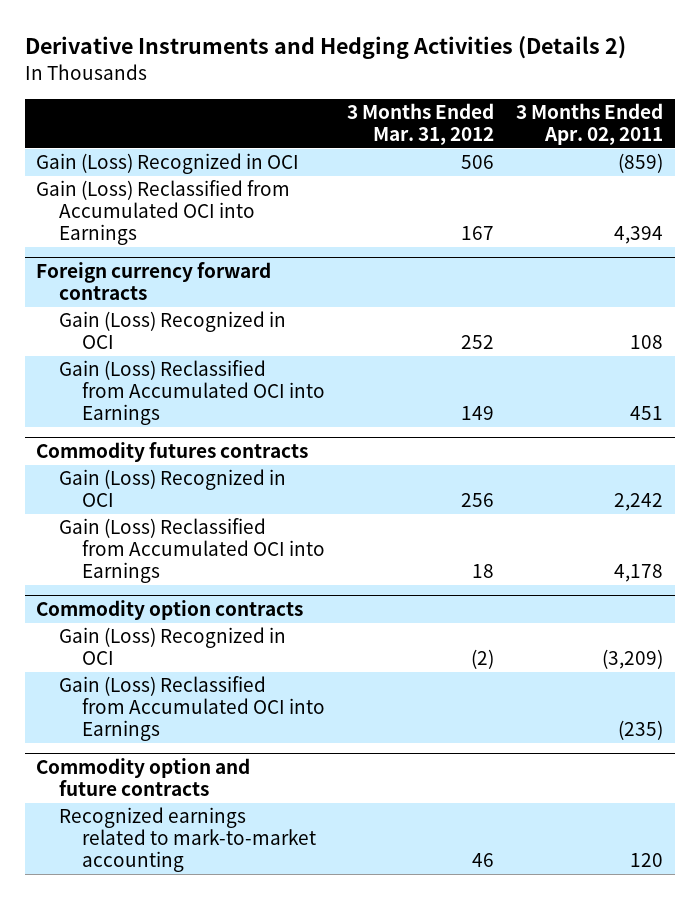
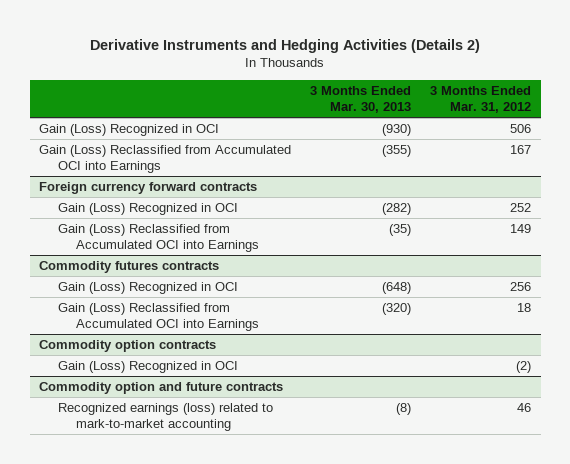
[516,103,664,146] 3 Months Ended Apr. 02, 2011 -> none
none -> [310,85,412,113] 3 Months Ended Mar. 30, 2013
[58,676,325,742] Gain (Loss) Reclassified from Accumulated OCI into Earnings -> none
[58,807,316,873] Recognized earnings related to mark-to-market accounting -> [57,402,273,432] Recognized earnings (loss) related to mark-to-market accounting

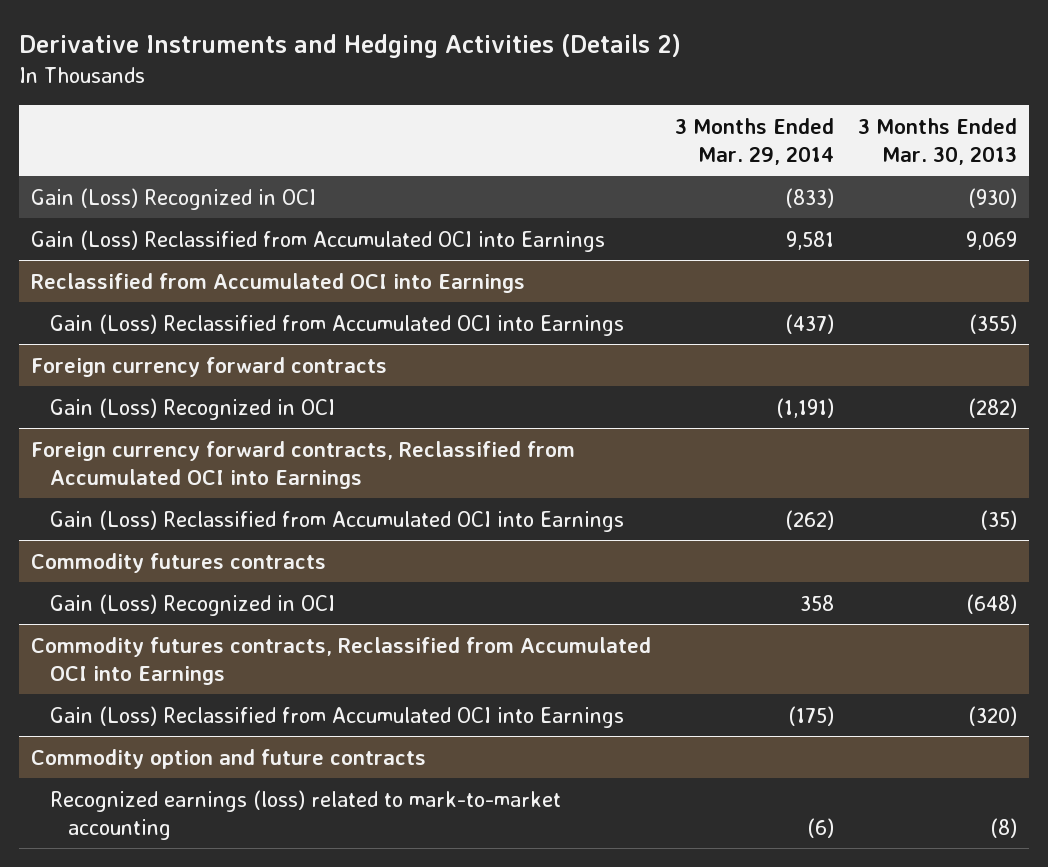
[430,85,532,113] 3 Months Ended Mar. 31, 2012 -> none
none -> [674,117,834,165] 3 Months Ended Mar. 29, 2014
none -> [31,229,606,252] Gain (Loss) Reclassified from Accumulated OCI into Earnings
none -> [31,272,526,293] Reclassified from Accumulated OCI into Earnings
none -> [31,440,576,489] Foreign currency forward contracts, Reclassified from Accumulated OCI into Earnings
none -> [31,636,652,685] Commodity futures contracts, Reclassified from Accumulated OCI into Earnings
[39,339,217,352] Commodity option contracts -> none
[57,360,238,373] Gain (Loss) Recognized in OCI -> none

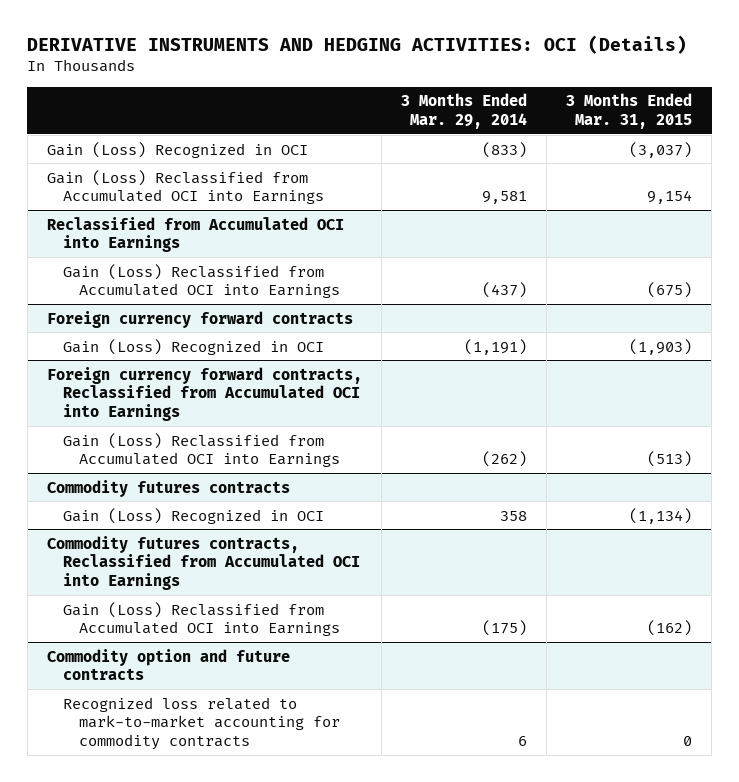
[19,34,682,59] Derivative Instruments and Hedging Activities (Details 2) -> [27,34,688,54] DERIVATIVE INSTRUMENTS AND HEDGING ACTIVITIES: OCI (Details)
[857,117,1017,165] 3 Months Ended Mar. 30, 2013 -> none
none -> [566,93,693,129] 3 Months Ended Mar. 31, 2015
[49,789,561,840] Recognized earnings (loss) related to mark-to-market accounting -> [62,696,341,750] Recognized loss related to mark-to-market accounting for commodity contracts
[806,817,834,838] (6) -> [518,735,528,746] 6

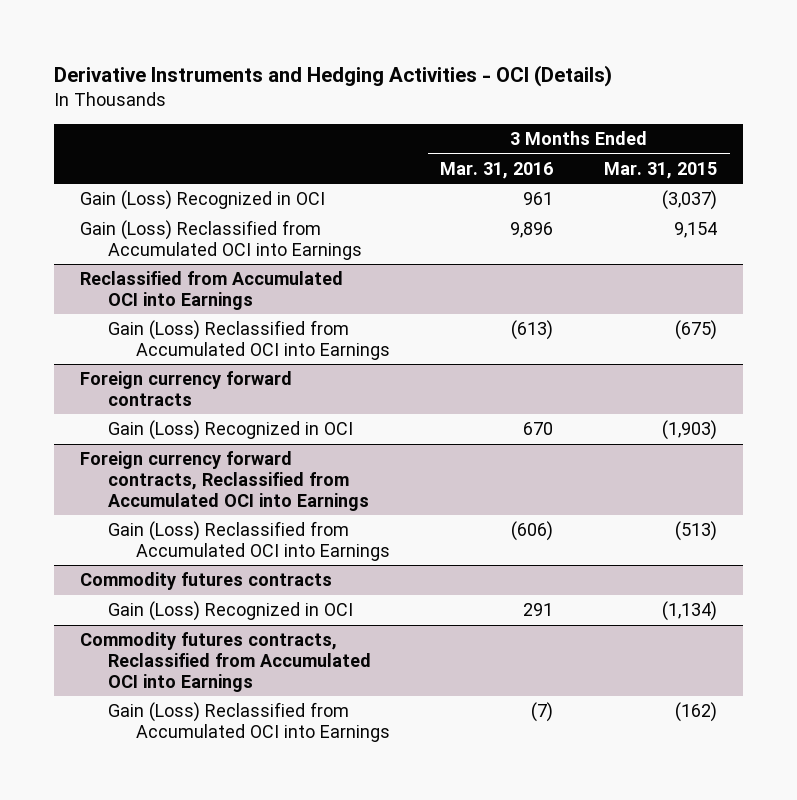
[27,34,688,54] DERIVATIVE INSTRUMENTS AND HEDGING ACTIVITIES: OCI (Details) -> [54,65,613,88] Derivative Instruments and Hedging Activities - OCI (Details)
[401,93,528,129] 3 Months Ended Mar. 29, 2014 -> none
none -> [440,161,554,179] Mar. 31, 2016
[46,648,290,681] Commodity option and future contracts -> none
[62,696,341,750] Recognized loss related to mark-to-market accounting for commodity contracts -> none

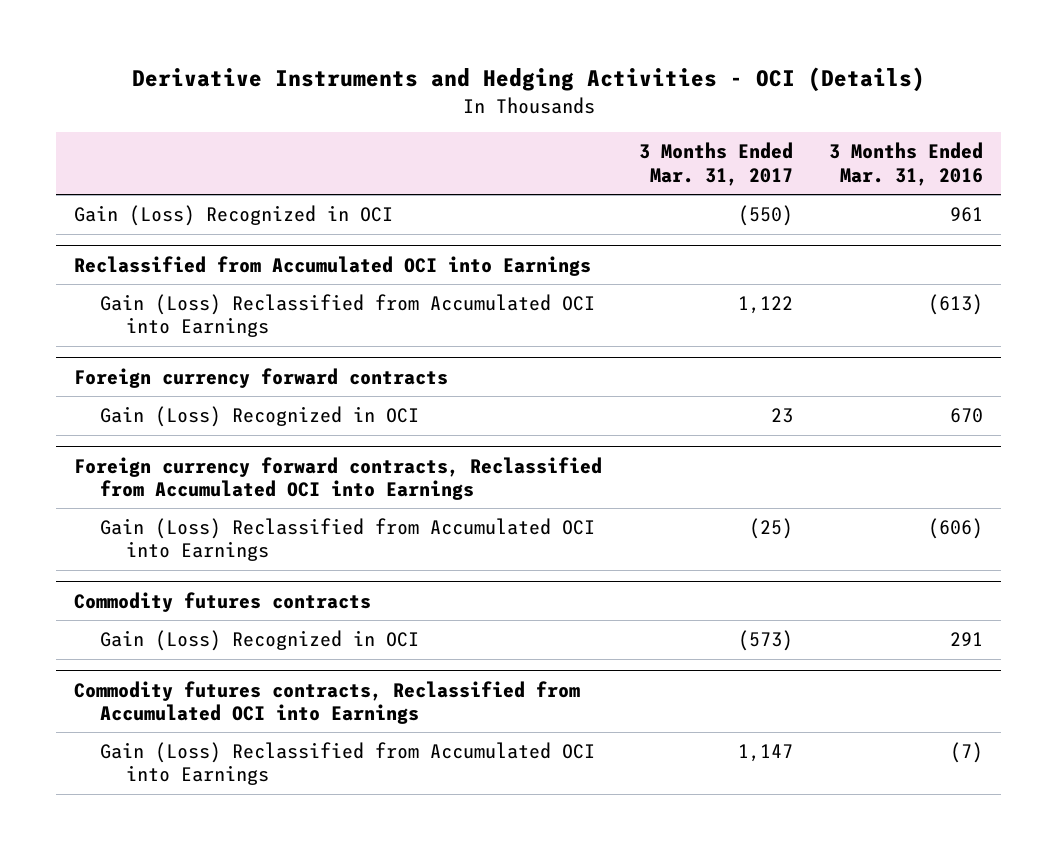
[604,161,718,179] Mar. 31, 2015 -> none
none -> [638,142,793,186] 3 Months Ended Mar. 31, 2017
[79,220,362,260] Gain (Loss) Reclassified from Accumulated OCI into Earnings -> none

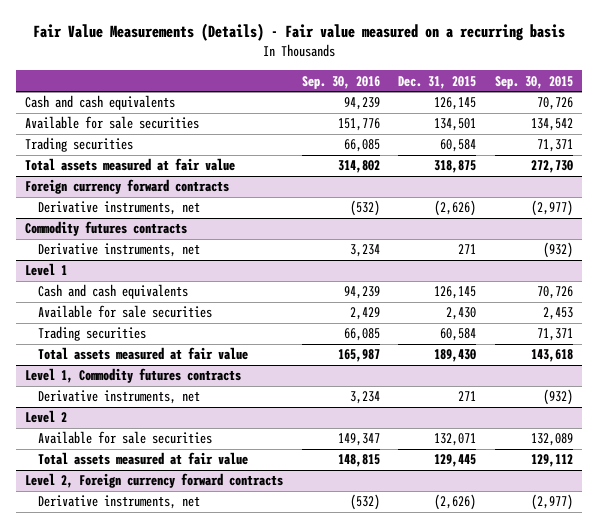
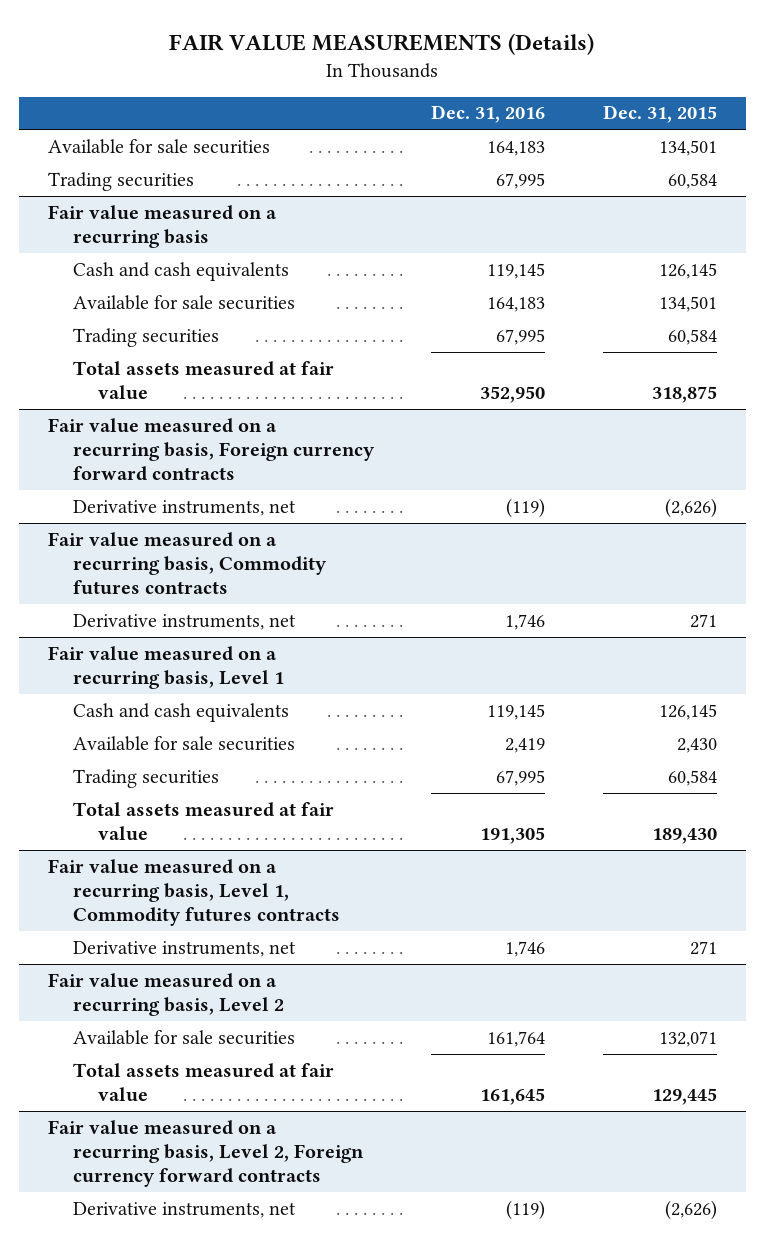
[32,23,565,42] Fair Value Measurements (Details) - Fair value measured on a recurring basis -> [169,32,595,55] FAIR VALUE MEASUREMENTS (Details)
[301,75,380,89] Sep. 30, 2016 -> none
[494,75,573,89] Sep. 30, 2015 -> none
none -> [431,105,546,124] Dec. 31, 2016
none -> [47,138,270,154] Available for sale securities
none -> [47,171,194,191] Trading securities
none -> [47,204,277,249] Fair value measured on a recurring basis
[25,179,230,195] Foreign currency forward contracts -> none
none -> [47,417,375,482] Fair value measured on a recurring basis, Foreign currency forward contracts
[25,221,188,237] Commodity futures contracts -> none
none -> [47,531,327,596] Fair value measured on a recurring basis, Commodity futures contracts
[25,263,68,277] Level 1 -> none
none -> [47,645,284,690] Fair value measured on a recurring basis, Level 1
[25,368,242,384] Level 1, Commodity futures contracts -> none
none -> [47,858,340,927] Fair value measured on a recurring basis, Level 1, Commodity futures contracts
[25,410,68,424] Level 2 -> none
none -> [47,972,284,1017] Fair value measured on a recurring basis, Level 2
[25,473,284,489] Level 2, Foreign currency forward contracts -> none
none -> [47,1119,364,1188] Fair value measured on a recurring basis, Level 2, Foreign currency forward contracts

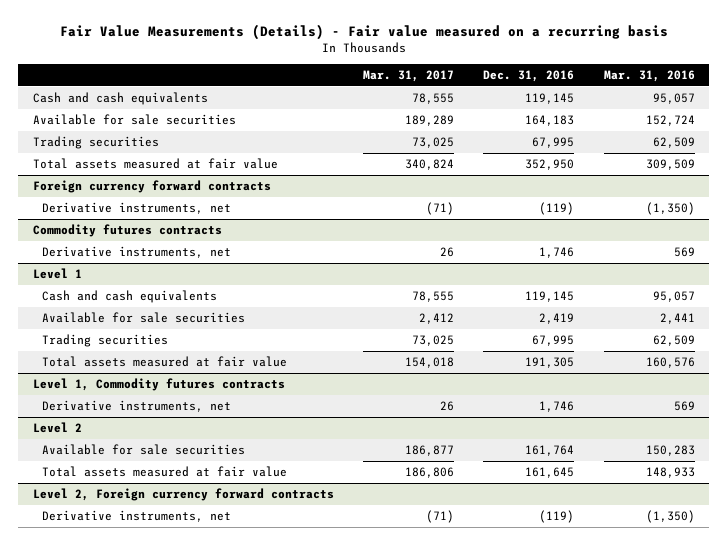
[169,32,595,55] FAIR VALUE MEASUREMENTS (Details) -> [59,24,668,41] Fair Value Measurements (Details) - Fair value measured on a recurring basis
[603,105,718,124] Dec. 31, 2015 -> none
none -> [362,69,454,82] Mar. 31, 2017
none -> [603,69,695,82] Mar. 31, 2016
[47,138,270,154] Available for sale securities -> none
[47,171,194,191] Trading securities -> none
[47,204,277,249] Fair value measured on a recurring basis -> none
[47,417,375,482] Fair value measured on a recurring basis, Foreign currency forward contracts -> none
none -> [32,179,271,193] Foreign currency forward contracts
[47,531,327,596] Fair value measured on a recurring basis, Commodity futures contracts -> none
none -> [32,223,222,237] Commodity futures contracts
[47,645,284,690] Fair value measured on a recurring basis, Level 1 -> none
none -> [32,267,82,279] Level 1
[47,858,340,927] Fair value measured on a recurring basis, Level 1, Commodity futures contracts -> none
none -> [32,377,285,391] Level 1, Commodity futures contracts
[47,972,284,1017] Fair value measured on a recurring basis, Level 2 -> none
none -> [32,421,82,433] Level 2
[47,1119,364,1188] Fair value measured on a recurring basis, Level 2, Foreign currency forward contracts -> none
none -> [32,487,334,501] Level 2, Foreign currency forward contracts

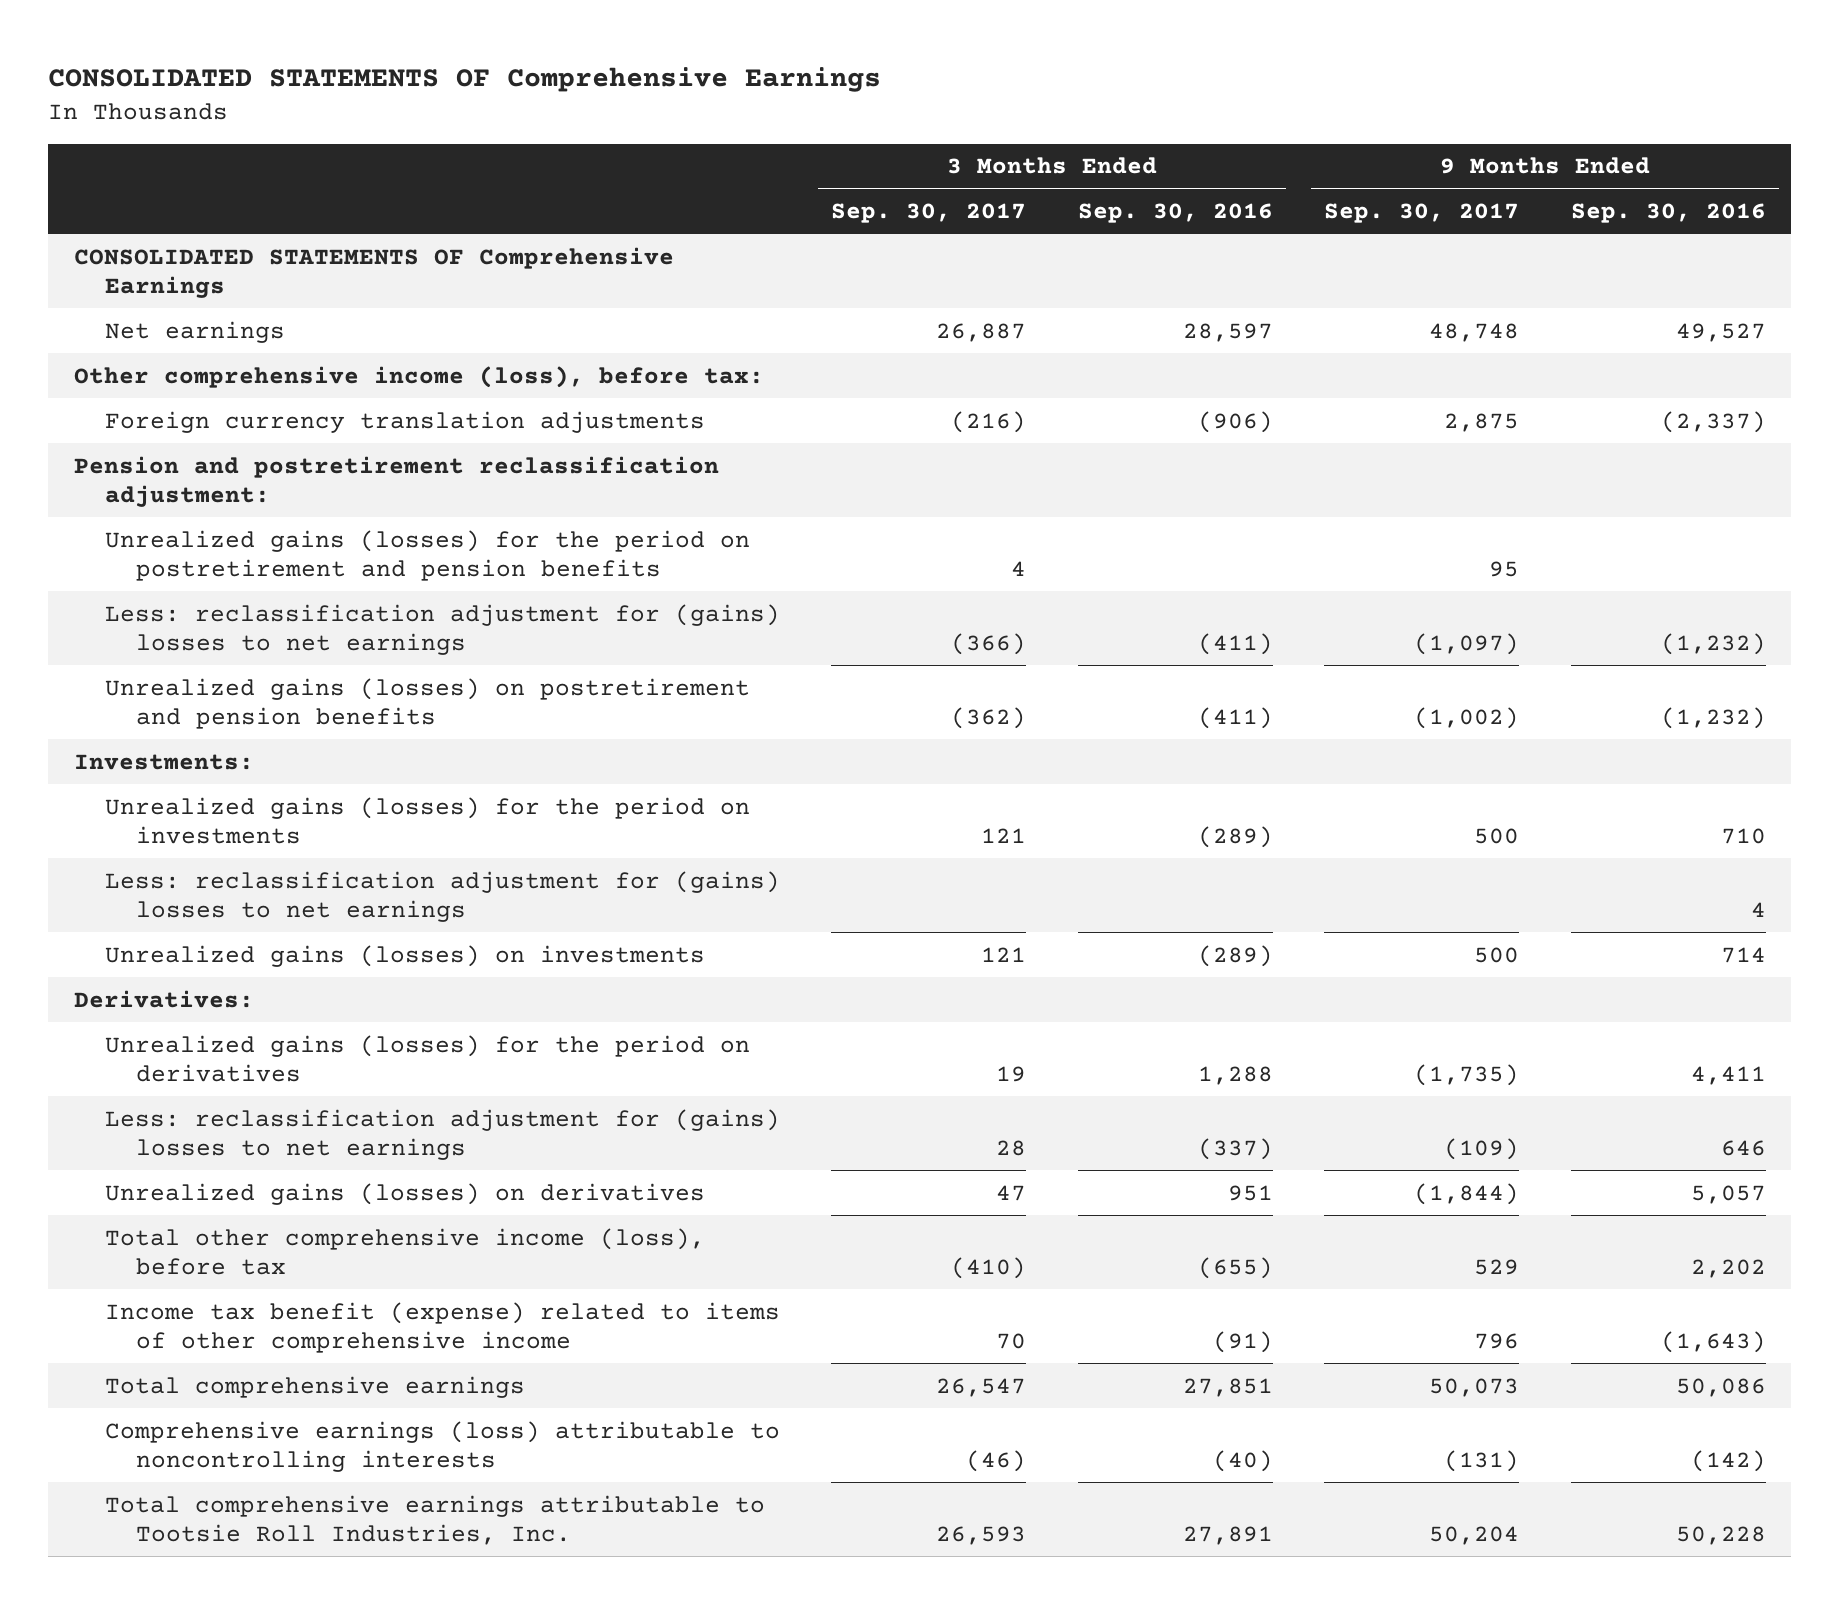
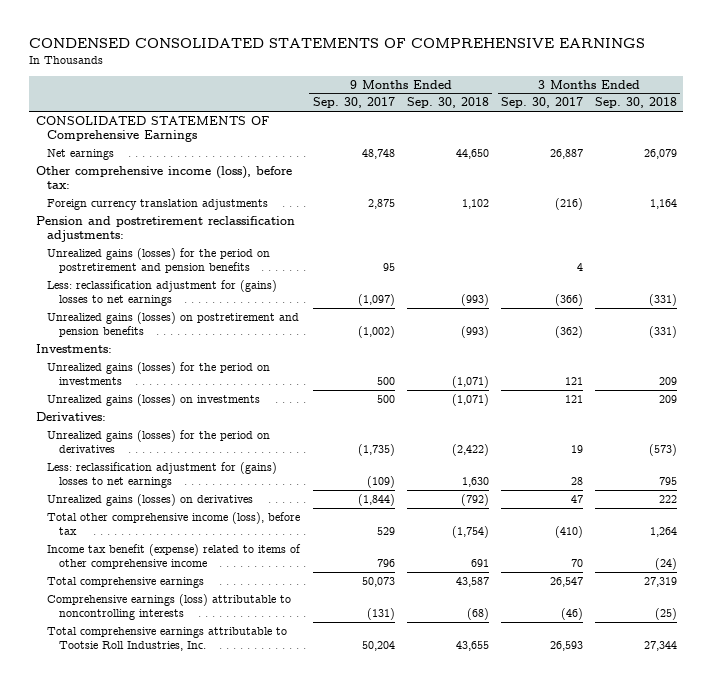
[47,66,881,92] CONSOLIDATED STATEMENTS OF Comprehensive Earnings -> [29,37,646,48] CONDENSED CONSOLIDATED STATEMENTS OF COMPREHENSIVE EARNINGS
[1077,203,1273,224] Sep. 30, 2016 -> none
[1570,203,1766,224] Sep. 30, 2016 -> none
none -> [406,97,489,109] Sep. 30, 2018
none -> [595,97,678,109] Sep. 30, 2018
[73,455,719,507] Pension and postretirement reclassification adjustment: -> [35,215,295,242] Pension and postretirement reclassification adjustments:
[104,870,780,922] Less: reclassification adjustment for (gains) losses to net earnings -> none

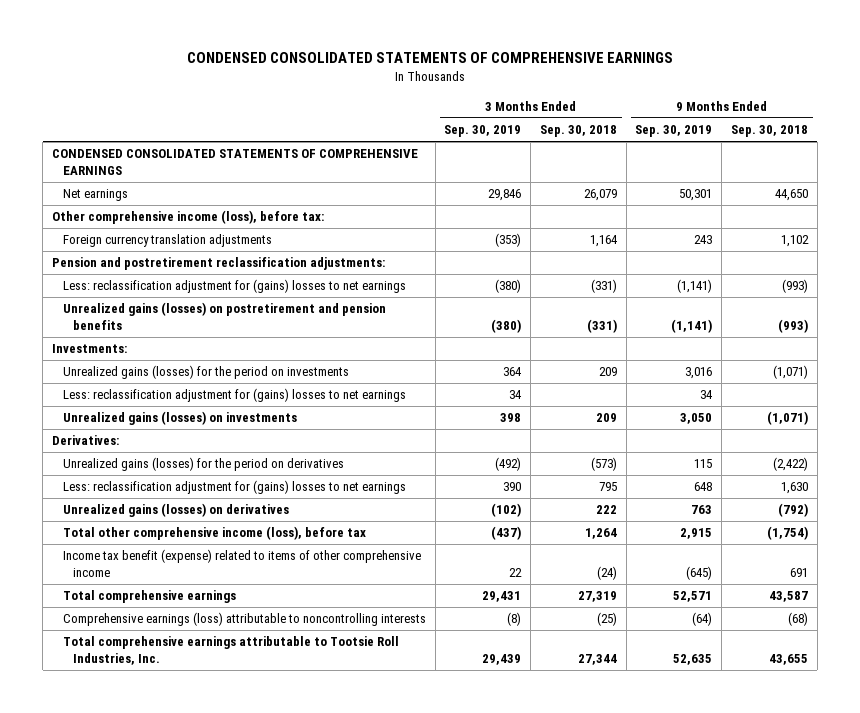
[312,97,395,109] Sep. 30, 2017 -> none
[500,97,583,109] Sep. 30, 2017 -> none
none -> [444,125,522,138] Sep. 30, 2019
none -> [635,125,713,138] Sep. 30, 2019
[35,115,269,142] CONSOLIDATED STATEMENTS OF Comprehensive Earnings -> [52,149,419,176] CONDENSED CONSOLIDATED STATEMENTS OF COMPREHENSIVE EARNINGS
[47,247,271,273] Unrealized gains (losses) for the period on postretirement and pension benefits -> none
none -> [62,388,406,403] Less: reclassification adjustment for (gains) losses to net earnings

